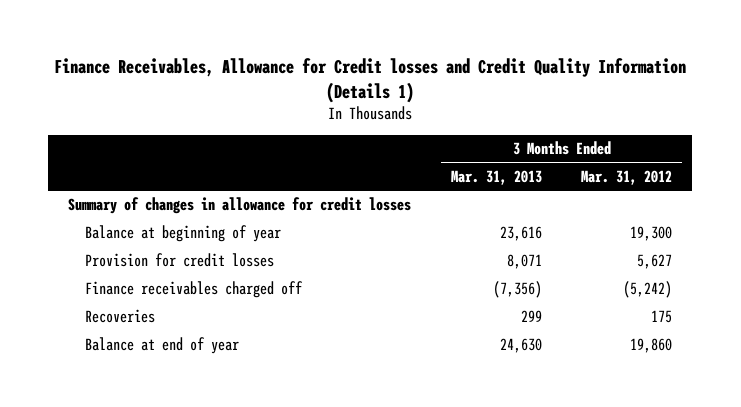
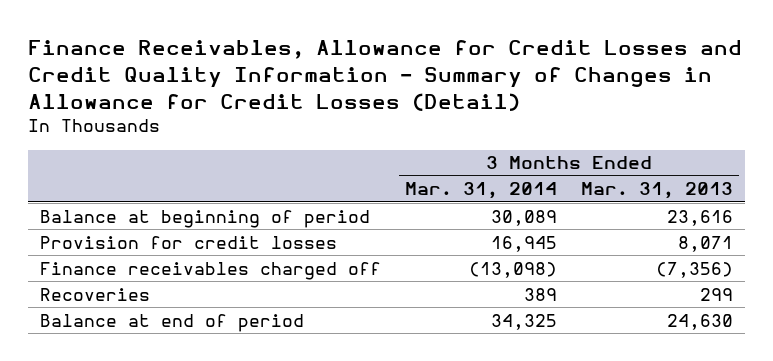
[54,57,687,103] Finance Receivables, Allowance for Credit losses and Credit Quality Information (Details 1) -> [28,39,743,111] Finance Receivables, Allowance for Credit Losses and Credit Quality Information - Summary of Changes in Allowance for Credit Losses (Detail)
[581,169,673,185] Mar. 31, 2012 -> none
none -> [405,182,558,200] Mar. 31, 2014
[68,197,412,215] Summary of changes in allowance for credit losses -> none
[85,225,282,243] Balance at beginning of year -> [40,209,371,228] Balance at beginning of period
[85,337,240,355] Balance at end of year -> [40,313,305,332] Balance at end of period

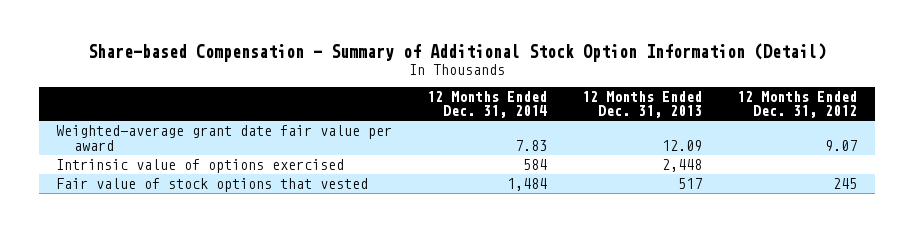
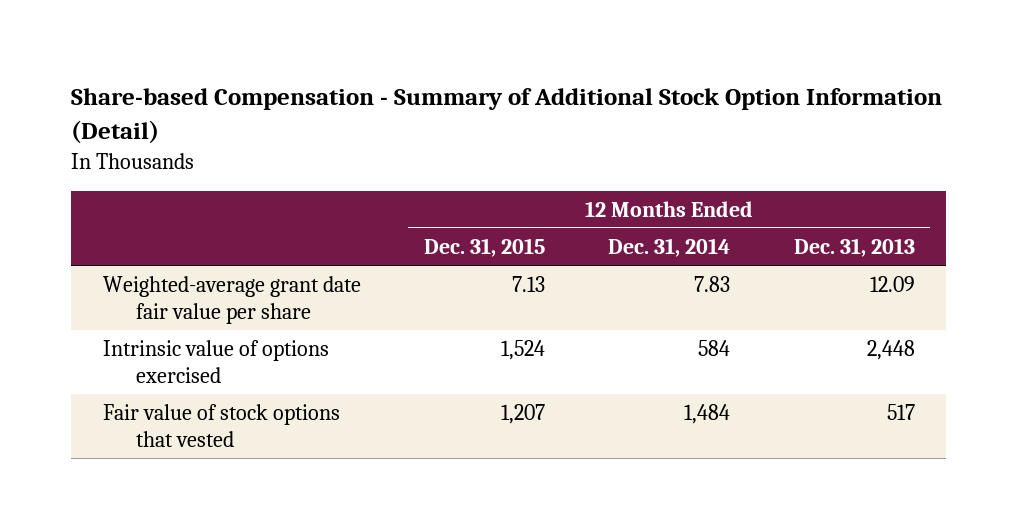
[737,90,858,119] 12 Months Ended Dec. 31, 2012 -> none
none -> [423,237,545,257] Dec. 31, 2015
[56,125,393,151] Weighted-average grant date fair value per award -> [102,276,361,324] Weighted-average grant date fair value per share

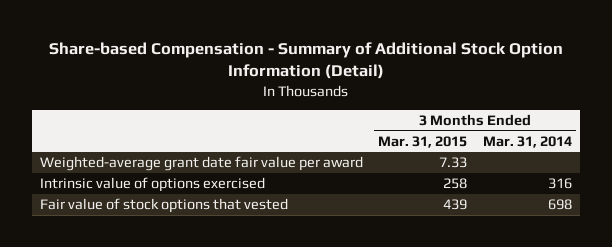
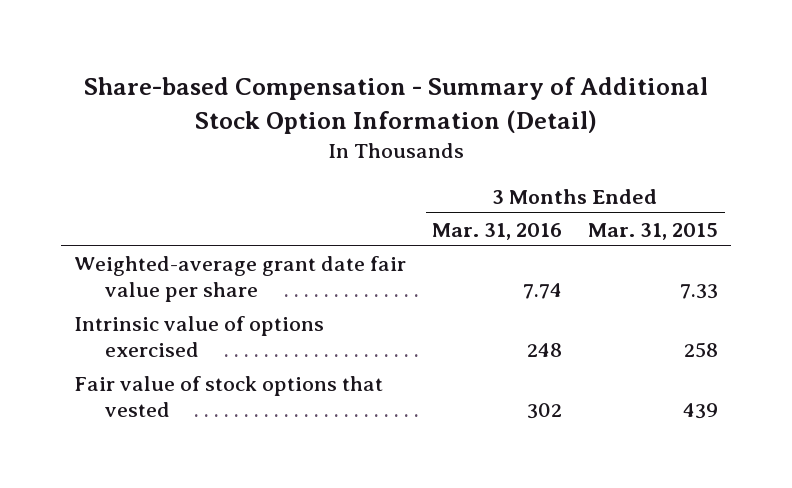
[482,135,572,148] Mar. 31, 2014 -> none
none -> [432,222,563,240] Mar. 31, 2016
[39,156,363,172] Weighted-average grant date fair value per award -> [74,255,407,303] Weighted-average grant date fair value per share

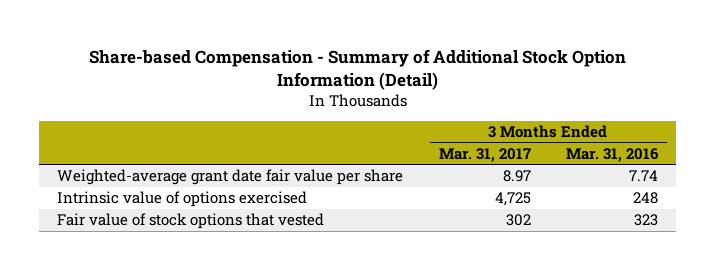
[588,222,719,240] Mar. 31, 2015 -> none
none -> [438,147,531,162] Mar. 31, 2017
[527,403,563,420] 302 -> [634,214,659,227] 323

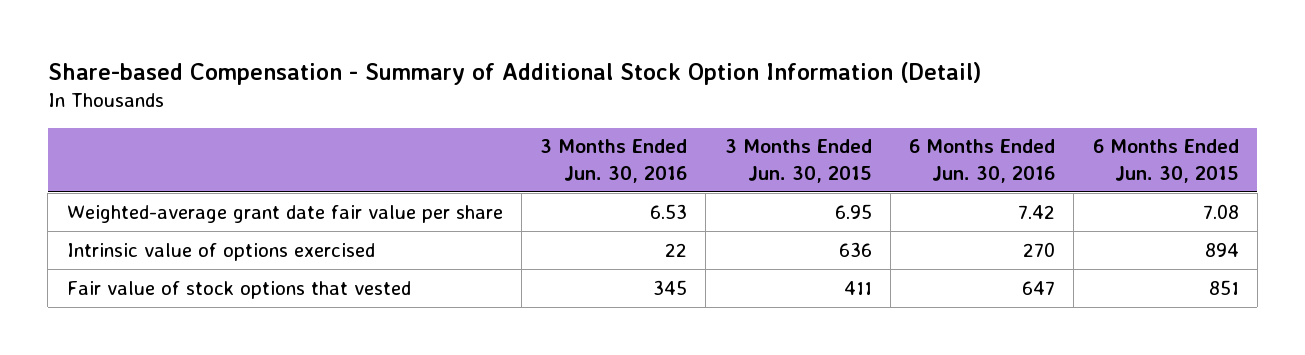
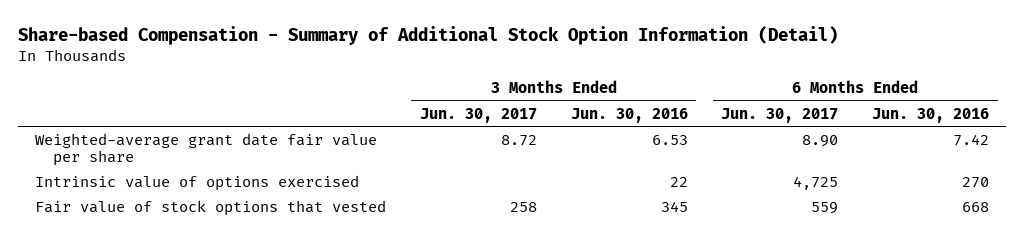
[724,139,872,183] 3 Months Ended Jun. 30, 2015 -> none
[1092,139,1239,183] 6 Months Ended Jun. 30, 2015 -> none
none -> [419,107,537,123] Jun. 30, 2017
none -> [721,107,839,123] Jun. 30, 2017
[1022,280,1056,295] 647 -> [962,201,990,212] 668

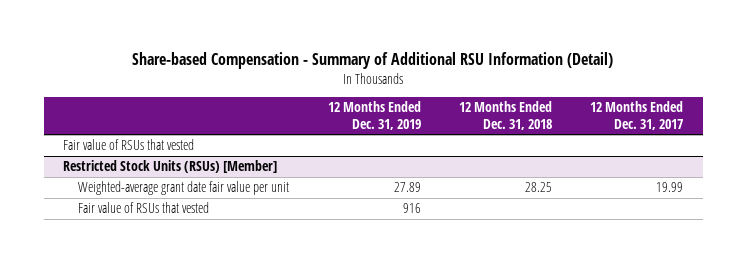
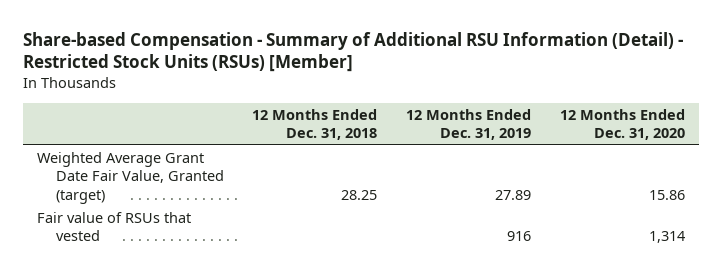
[132,52,614,70] Share-based Compensation - Summary of Additional RSU Information (Detail) -> [23,31,684,73] Share-based Compensation - Summary of Additional RSU Information (Detail) - Restricted Stock Units (RSUs) [Member]
[590,101,684,130] 12 Months Ended Dec. 31, 2017 -> none
none -> [559,108,685,141] 12 Months Ended Dec. 31, 2020
[63,139,195,151] Fair value of RSUs that vested -> none
[63,160,278,174] Restricted Stock Units (RSUs) [Member] -> none
[78,181,290,196] Weighted-average grant date fair value per unit -> [37,152,224,204] Weighted Average Grant Date Fair Value, Granted (target)

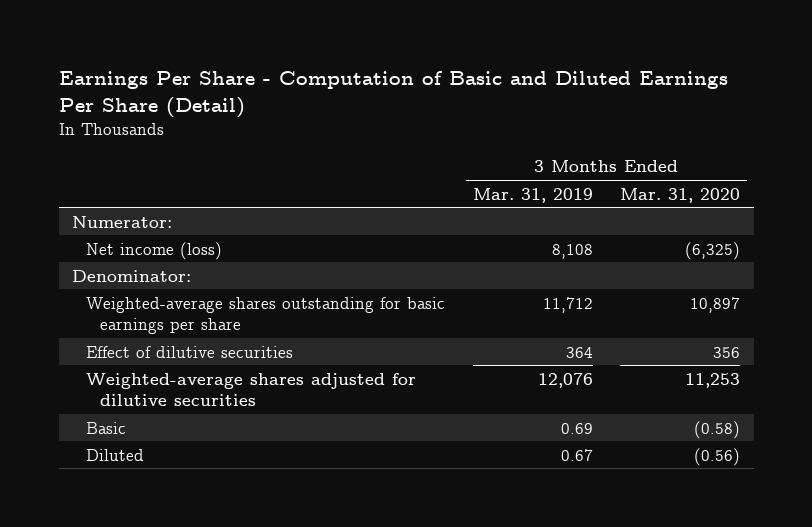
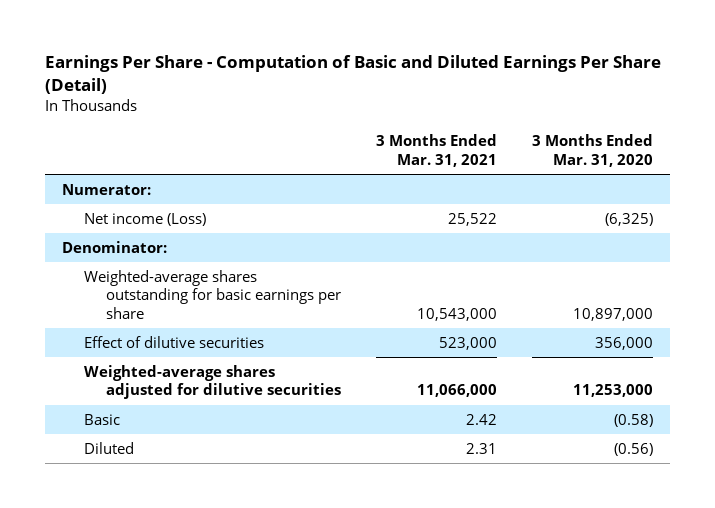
[472,187,593,203] Mar. 31, 2019 -> none
none -> [375,134,497,167] 3 Months Ended Mar. 31, 2021
[86,241,223,260] Net income (loss) -> [84,212,207,226] Net income (Loss)
[690,296,741,313] 10,897 -> [572,307,653,321] 10,897,000
[713,346,741,358] 356 -> [594,336,653,350] 356,000
[685,372,741,388] 11,253 -> [572,384,653,398] 11,253,000

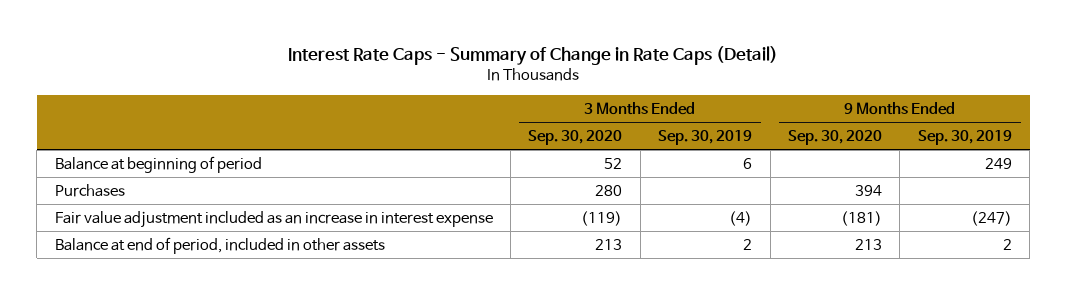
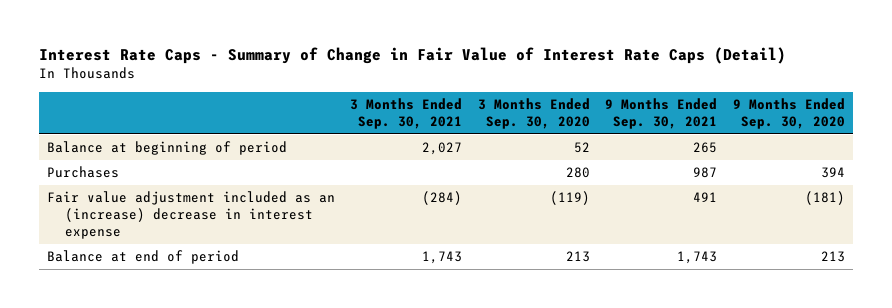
[288,45,779,65] Interest Rate Caps - Summary of Change in Rate Caps (Detail) -> [39,46,787,64] Interest Rate Caps - Summary of Change in Fair Value of Interest Rate Caps (Detail)
[658,130,753,146] Sep. 30, 2019 -> none
[917,130,1012,146] Sep. 30, 2019 -> none
none -> [350,97,463,129] 3 Months Ended Sep. 30, 2021
none -> [605,97,718,129] 9 Months Ended Sep. 30, 2021
[54,211,493,229] Fair value adjustment included as an increase in interest expense -> [46,191,335,239] Fair value adjustment included as an (increase) decrease in interest expense
[54,237,385,255] Balance at end of period, included in other assets -> [46,250,239,265] Balance at end of period

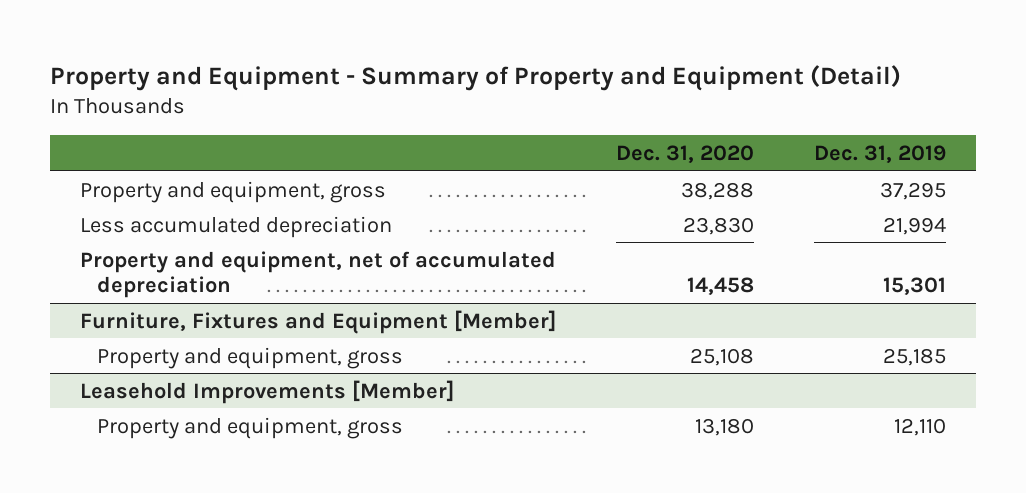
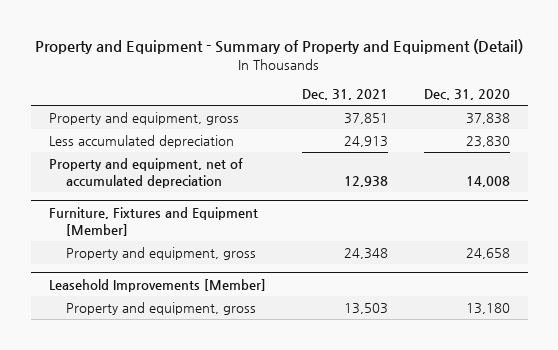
[814,144,947,163] Dec. 31, 2019 -> none
none -> [301,89,388,101] Dec. 31, 2021
[681,181,755,200] 38,288 -> [465,113,510,125] 37,838
[687,277,755,296] 14,458 -> [465,176,510,188] 14,008
[690,347,755,366] 25,108 -> [465,248,510,260] 24,658

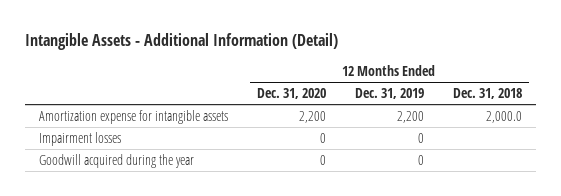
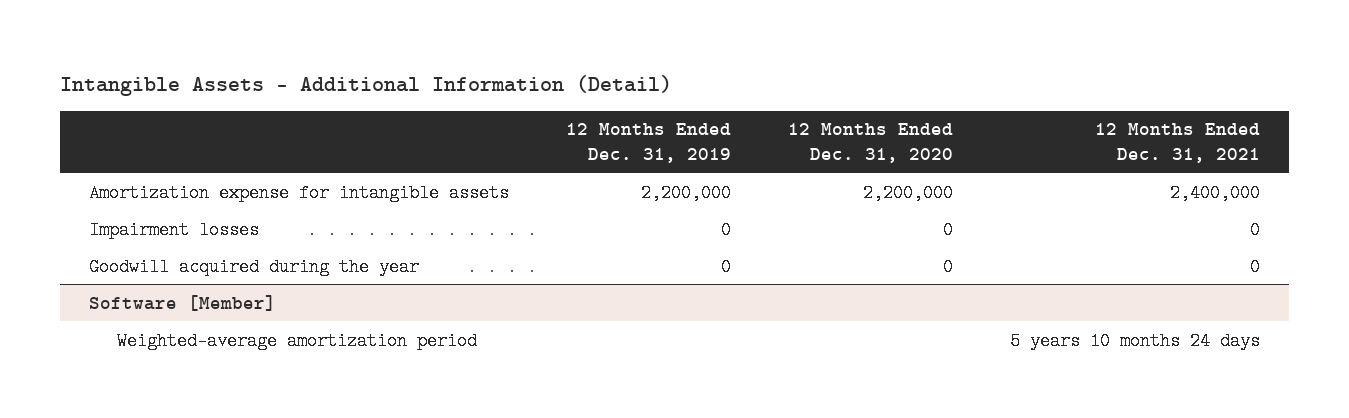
[452,88,522,100] Dec. 31, 2018 -> none
none -> [1095,123,1261,163] 12 Months Ended Dec. 31, 2021
[299,110,327,123] 2,200 -> [863,183,954,202] 2,200,000
[396,110,424,123] 2,200 -> [641,183,732,202] 2,200,000
none -> [88,294,276,311] Software [Member]
none -> [117,331,478,350] Weighted-average amortization period

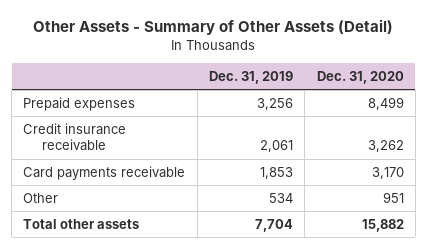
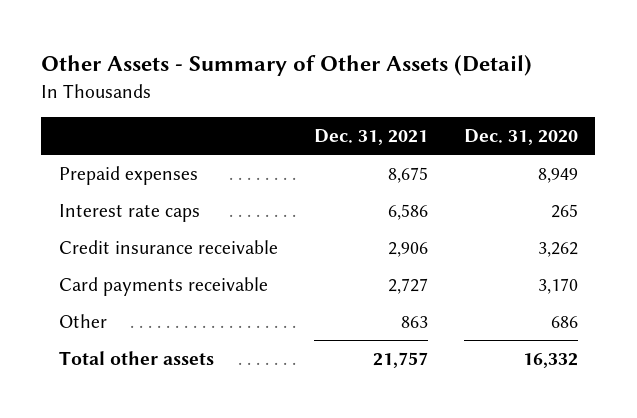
[208,70,293,84] Dec. 31, 2019 -> none
none -> [313,128,428,145] Dec. 31, 2021
[367,96,404,110] 8,499 -> [537,167,578,183] 8,949
none -> [59,203,201,222] Interest rate caps
[382,191,404,203] 951 -> [550,315,578,328] 686
[361,218,404,232] 15,882 -> [522,352,578,368] 16,332

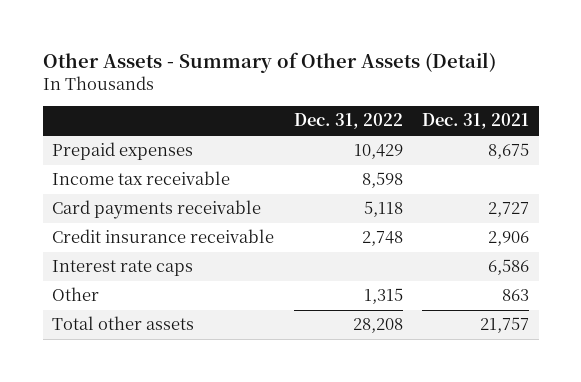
[463,128,578,145] Dec. 31, 2020 -> none
none -> [293,113,403,130] Dec. 31, 2022
none -> [52,171,231,186] Income tax receivable
[59,239,279,254] Credit insurance receivable -> [52,229,275,244] Credit insurance receivable
[59,203,201,222] Interest rate caps -> [52,260,194,277] Interest rate caps

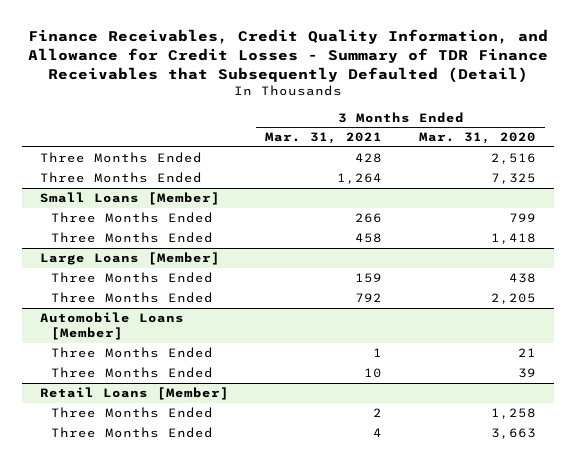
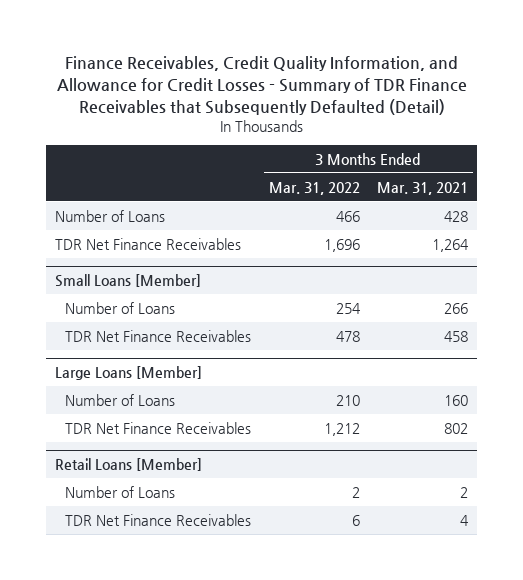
[418,132,536,145] Mar. 31, 2020 -> none
none -> [268,181,360,195] Mar. 31, 2022
[40,152,203,164] Three Months Ended -> [55,209,166,222] Number of Loans
[40,172,203,184] Three Months Ended -> [55,237,242,250] TDR Net Finance Receivables
[50,212,213,224] Three Months Ended -> [65,301,176,314] Number of Loans
[50,232,213,244] Three Months Ended -> [65,329,252,342] TDR Net Finance Receivables
[50,272,213,284] Three Months Ended -> none
[50,292,213,304] Three Months Ended -> none
[40,312,185,341] Automobile Loans [Member] -> none
[50,347,213,359] Three Months Ended -> none
[50,367,213,379] Three Months Ended -> none
none -> [65,393,176,406] Number of Loans
none -> [65,421,252,434] TDR Net Finance Receivables
[50,407,213,419] Three Months Ended -> none
none -> [65,485,176,498] Number of Loans
[50,427,213,439] Three Months Ended -> [65,513,252,526] TDR Net Finance Receivables

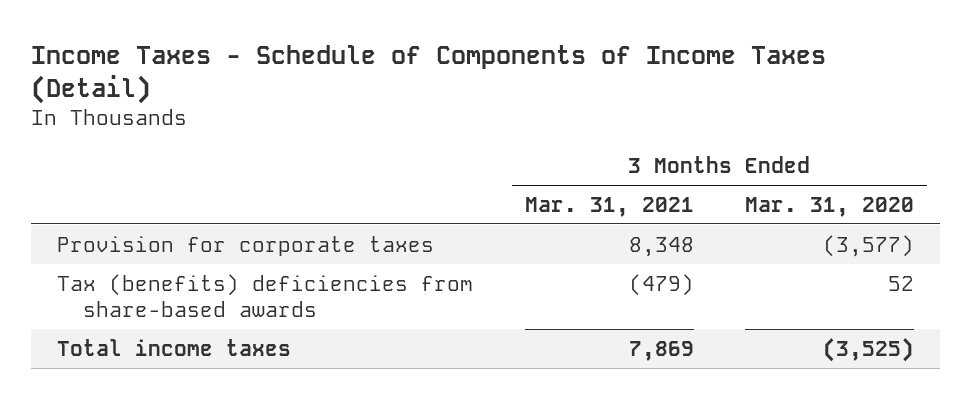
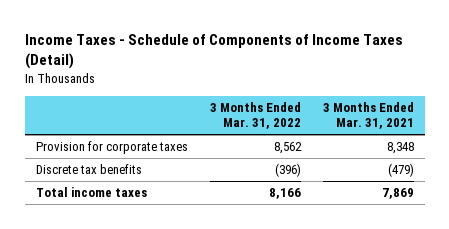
[745,196,915,217] Mar. 31, 2020 -> none
none -> [209,101,301,130] 3 Months Ended Mar. 31, 2022
[56,273,473,317] Tax (benefits) deficiencies from share-based awards -> [35,164,142,175] Discrete tax benefits

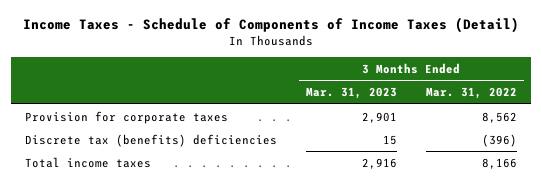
[322,101,414,130] 3 Months Ended Mar. 31, 2021 -> none
none -> [305,86,397,99] Mar. 31, 2023
[35,164,142,175] Discrete tax benefits -> [25,133,278,147] Discrete tax (benefits) deficiencies

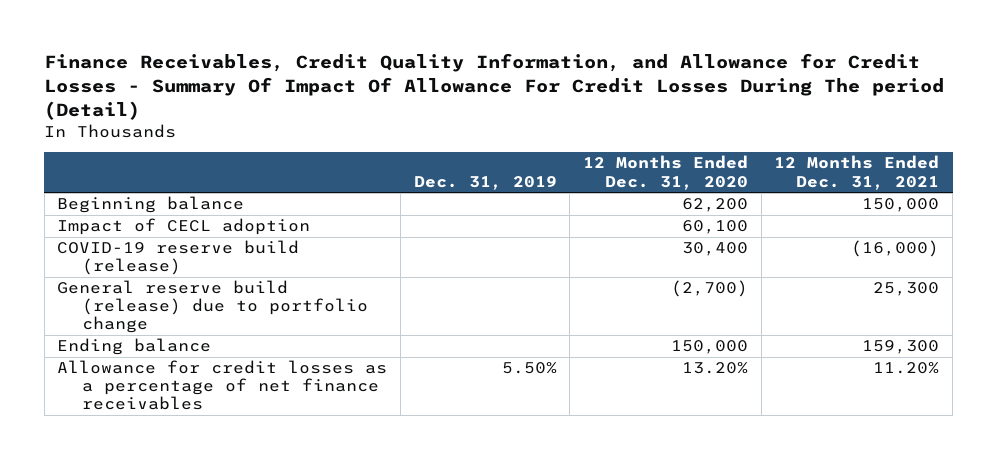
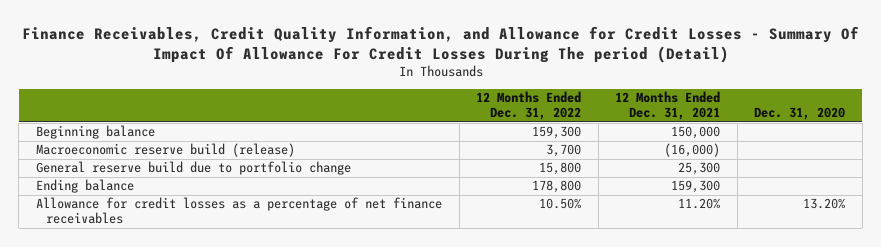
[413,175,557,190] Dec. 31, 2019 -> none
[583,155,749,190] 12 Months Ended Dec. 31, 2020 -> none
none -> [476,91,582,121] 12 Months Ended Dec. 31, 2022
none -> [754,107,846,121] Dec. 31, 2020
[57,218,311,236] Impact of CECL adoption -> none
[57,240,300,276] COVID-19 reserve build (release) -> [35,143,295,158] Macroeconomic reserve build (release)
[57,280,368,334] General reserve build (release) due to portfolio change -> [35,161,351,176] General reserve build due to portfolio change

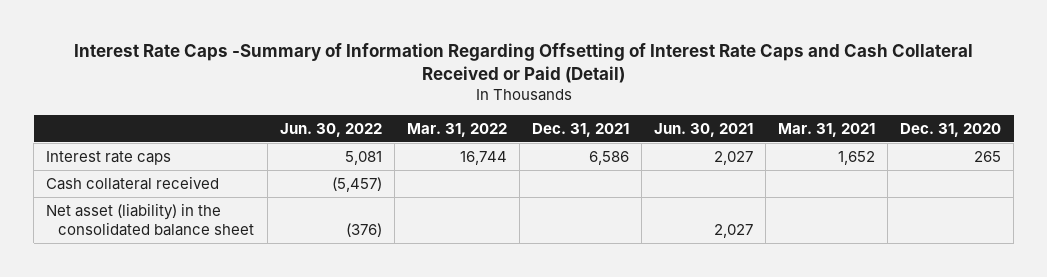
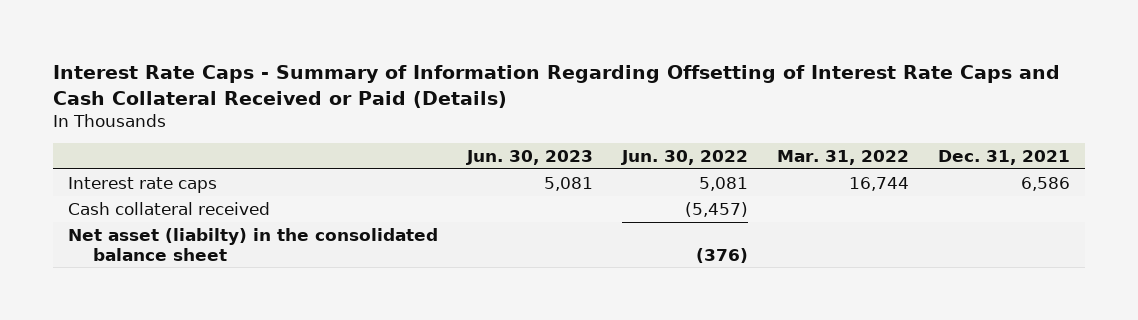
[73,42,973,83] Interest Rate Caps -Summary of Information Regarding Offsetting of Interest Rate Caps and Cash Collateral Received or Paid (Detail) -> [53,65,1061,108] Interest Rate Caps - Summary of Information Regarding Offsetting of Interest Rate Caps and Cash Collateral Received or Paid (Details)
[653,122,753,137] Jun. 30, 2021 -> none
[777,122,875,137] Mar. 31, 2021 -> none
[900,122,1002,137] Dec. 31, 2020 -> none
none -> [465,150,593,166] Jun. 30, 2023
[46,202,255,236] Net asset (liability) in the consolidated balance sheet -> [67,227,438,261] Net asset (liabilty) in the consolidated balance sheet

